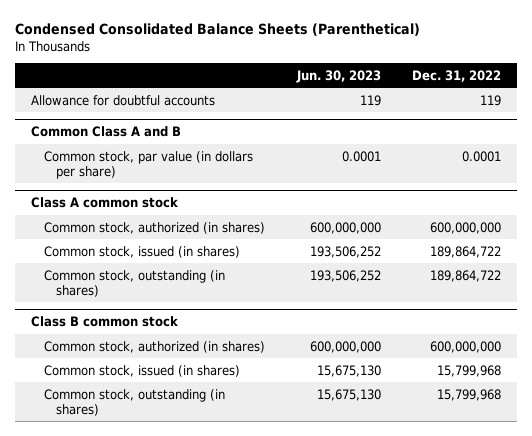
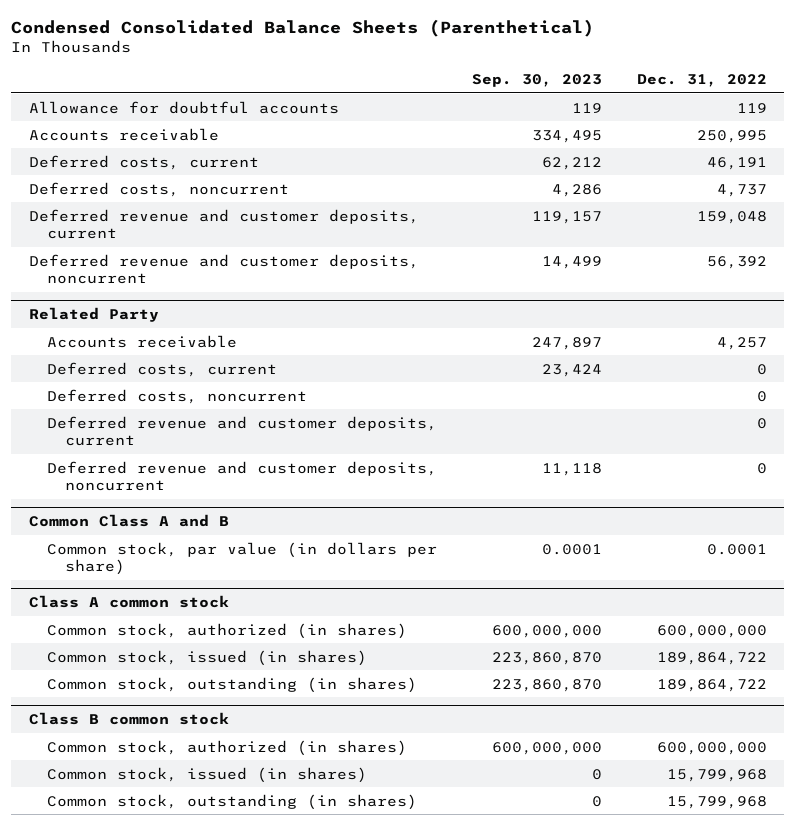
[295,69,381,83] Jun. 30, 2023 -> none
none -> [471,74,602,88] Sep. 30, 2023
none -> [28,127,219,141] Accounts receivable
none -> [28,154,259,170] Deferred costs, current
none -> [28,181,289,197] Deferred costs, noncurrent
none -> [28,208,419,240] Deferred revenue and customer deposits, current
none -> [28,253,419,285] Deferred revenue and customer deposits, noncurrent
none -> [28,307,159,323] Related Party
none -> [46,334,237,348] Accounts receivable
none -> [46,361,277,377] Deferred costs, current
none -> [46,388,307,404] Deferred costs, noncurrent
none -> [46,415,437,447] Deferred revenue and customer deposits, current
none -> [46,460,437,492] Deferred revenue and customer deposits, noncurrent

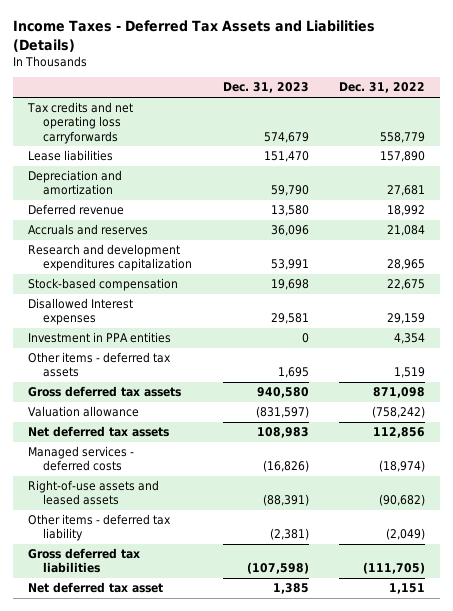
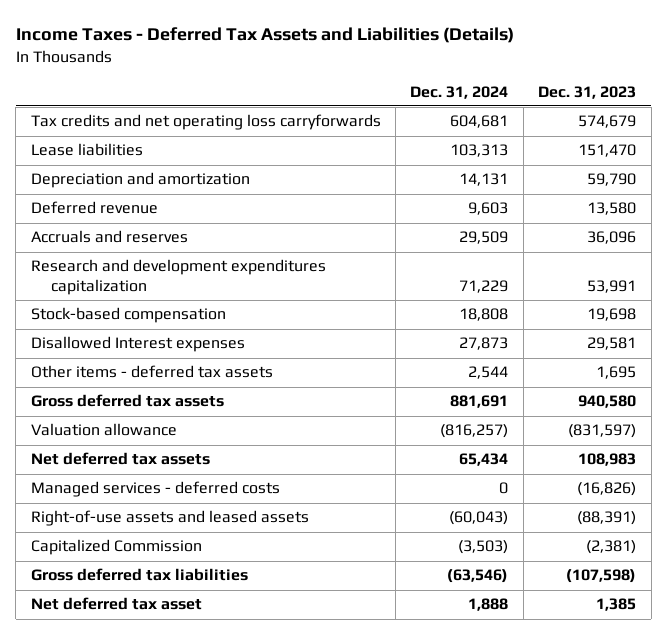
[338,82,425,94] Dec. 31, 2022 -> none
none -> [410,85,509,99] Dec. 31, 2024
[28,332,172,344] Investment in PPA entities -> none
[28,514,172,542] Other items - deferred tax liability -> [30,539,202,556] Capitalized Commission

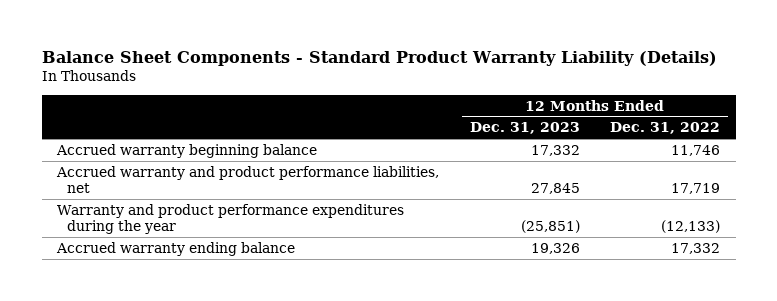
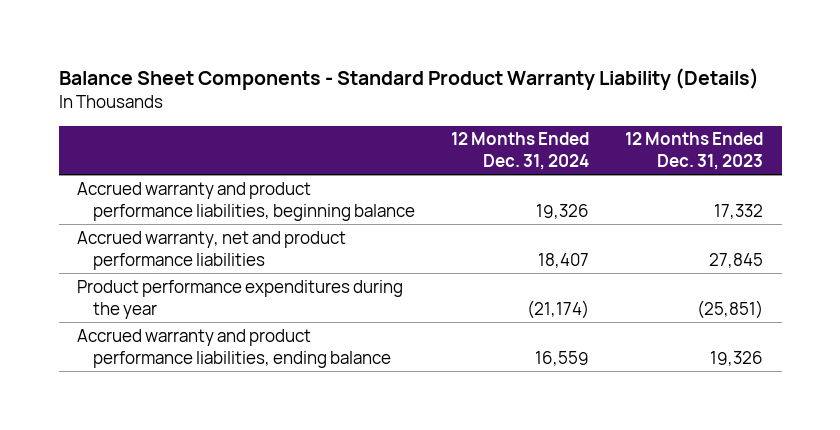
[610,122,721,135] Dec. 31, 2022 -> none
none -> [451,132,590,171] 12 Months Ended Dec. 31, 2024
[56,143,318,158] Accrued warranty beginning balance -> [76,181,415,221] Accrued warranty and product performance liabilities, beginning balance
[56,165,440,194] Accrued warranty and product performance liabilities, net -> [76,230,346,270] Accrued warranty, net and product performance liabilities
[57,203,405,235] Warranty and product performance expenditures during the year -> [76,279,403,319] Product performance expenditures during the year
[56,241,296,256] Accrued warranty ending balance -> [76,328,391,368] Accrued warranty and product performance liabilities, ending balance

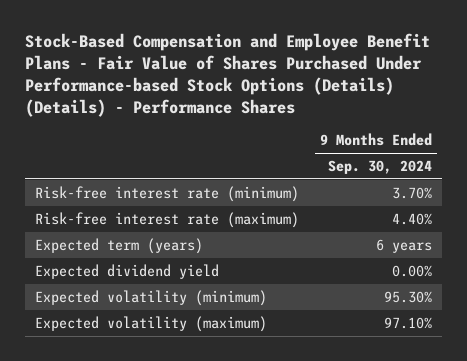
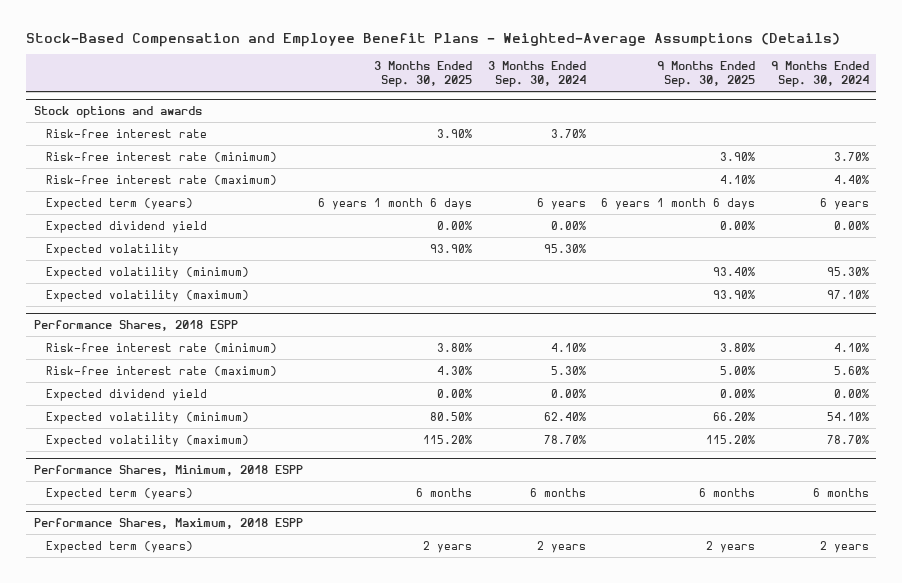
[24,32,430,118] Stock-Based Compensation and Employee Benefit Plans - Fair Value of Shares Purchased Under Performance-based Stock Options (Details) (Details) - Performance Shares -> [25,33,840,48] Stock-Based Compensation and Employee Benefit Plans - Weighted-Average Assumptions (Details)
none -> [374,60,473,88] 3 Months Ended Sep. 30, 2025
none -> [487,60,586,88] 3 Months Ended Sep. 30, 2024
none -> [657,60,756,88] 9 Months Ended Sep. 30, 2025
none -> [33,105,202,118] Stock options and awards
none -> [45,128,207,138] Risk-free interest rate
none -> [45,243,179,256] Expected volatility
none -> [33,319,238,331] Performance Shares, 2018 ESPP
none -> [45,342,277,353] Risk-free interest rate (minimum)
none -> [45,365,277,376] Risk-free interest rate (maximum)
none -> [45,388,207,401] Expected dividend yield
none -> [45,411,249,424] Expected volatility (minimum)
none -> [45,434,249,447] Expected volatility (maximum)
none -> [33,464,303,476] Performance Shares, Minimum, 2018 ESPP
none -> [45,487,193,500] Expected term (years)
none -> [33,517,303,529] Performance Shares, Maximum, 2018 ESPP
none -> [45,540,193,553] Expected term (years)

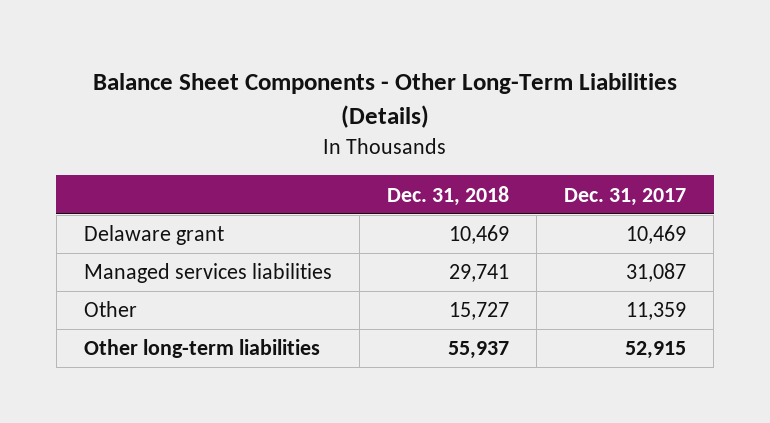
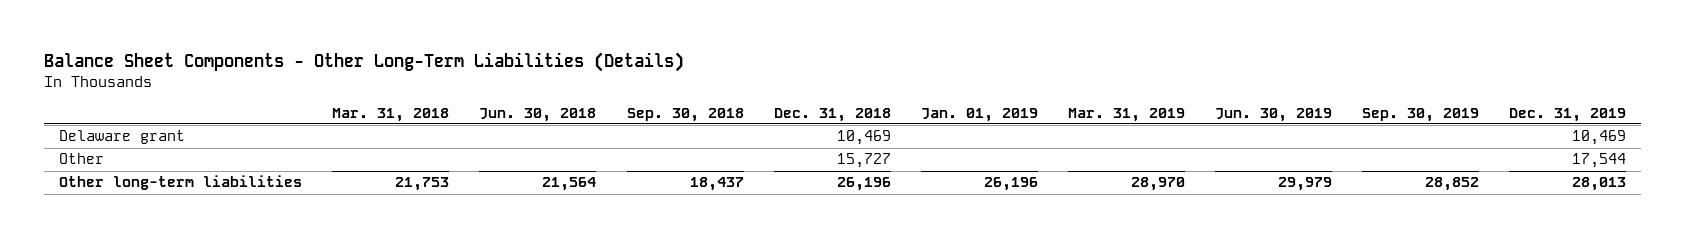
[564,187,687,206] Dec. 31, 2017 -> none
none -> [332,107,450,122] Mar. 31, 2018
none -> [479,107,597,122] Jun. 30, 2018
none -> [626,107,744,122] Sep. 30, 2018
none -> [920,107,1038,122] Jan. 01, 2019
none -> [1067,107,1185,122] Mar. 31, 2019
none -> [1215,107,1333,122] Jun. 30, 2019
none -> [1362,107,1480,122] Sep. 30, 2019
none -> [1509,107,1627,122] Dec. 31, 2019
[84,263,333,284] Managed services liabilities -> none
[448,341,510,360] 55,937 -> [836,177,891,192] 26,196

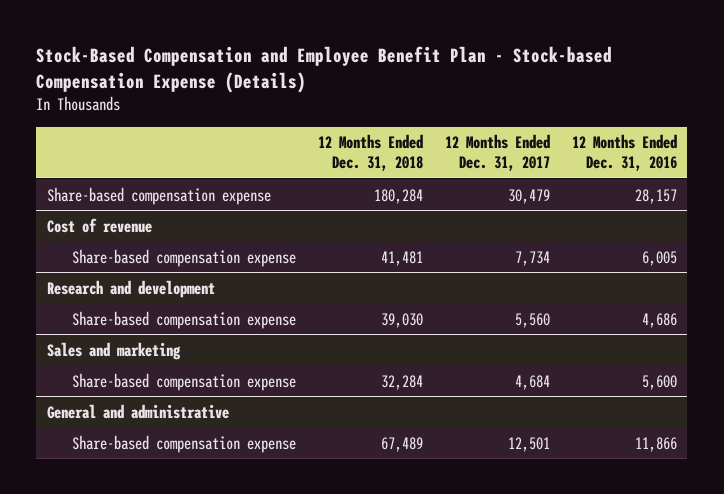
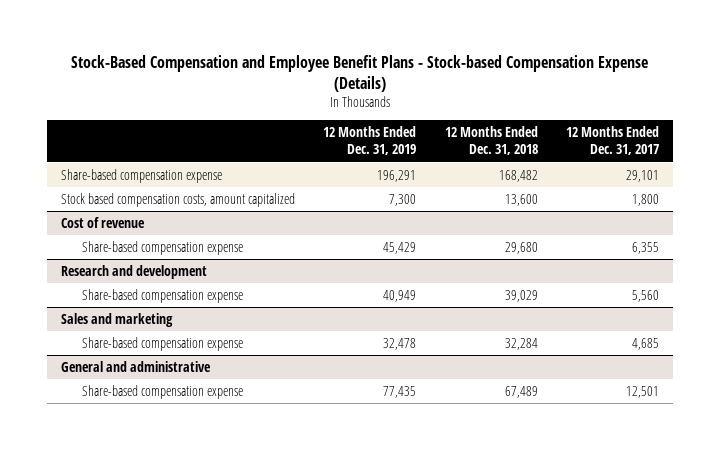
[36,46,613,93] Stock-Based Compensation and Employee Benefit Plan - Stock-based Compensation Expense (Details) -> [70,54,648,92] Stock-Based Compensation and Employee Benefit Plans - Stock-based Compensation Expense (Details)
[571,134,677,171] 12 Months Ended Dec. 31, 2016 -> none
none -> [323,126,417,156] 12 Months Ended Dec. 31, 2019
[373,188,423,204] 180,284 -> [498,169,538,182] 168,482
[507,188,550,204] 30,479 -> [625,169,659,182] 29,101
none -> [61,192,296,207] Stock based compensation costs, amount capitalized
[380,250,423,266] 41,481 -> [504,241,538,254] 29,680
[514,250,550,266] 7,734 -> [631,241,659,254] 6,355
[380,312,423,328] 39,030 -> [504,289,538,302] 39,029
[514,374,550,390] 4,684 -> [631,337,659,350] 4,685

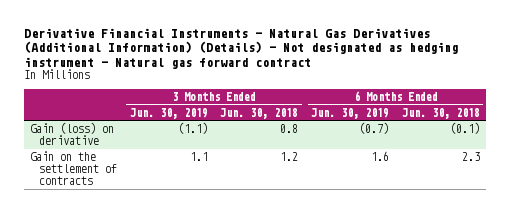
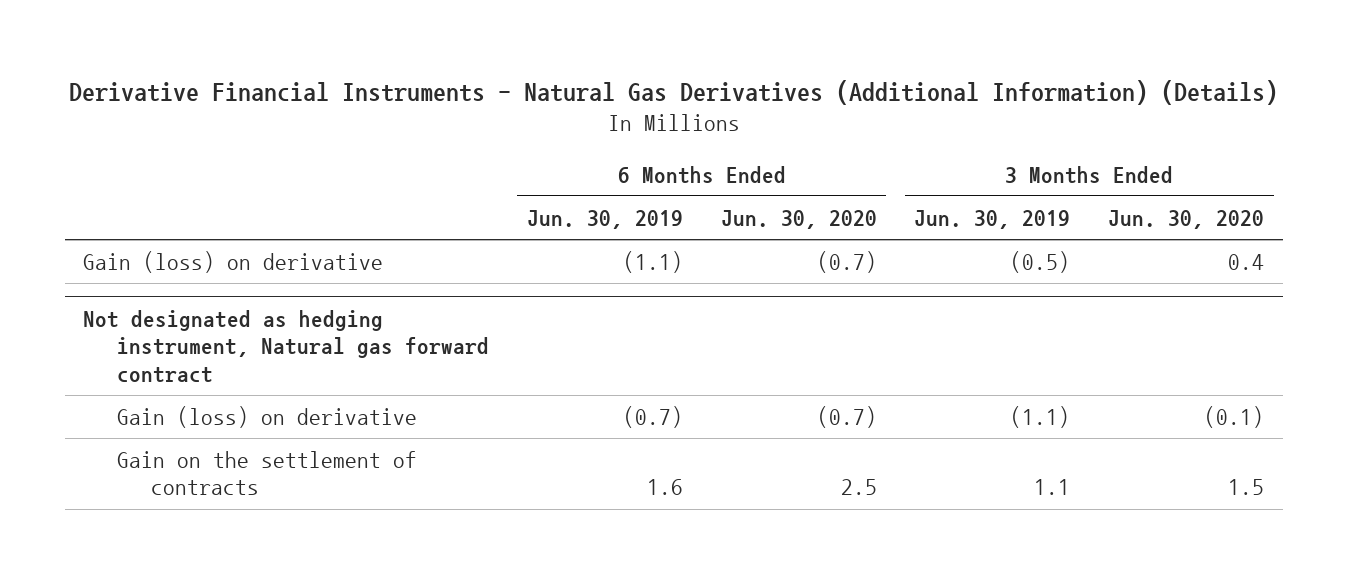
[23,27,458,69] Derivative Financial Instruments - Natural Gas Derivatives (Additional Information) (Details) - Not designated as hedging instrument - Natural gas forward contract -> [68,79,1278,105] Derivative Financial Instruments - Natural Gas Derivatives (Additional Information) (Details)
[220,107,299,119] Jun. 30, 2018 -> none
[401,107,480,119] Jun. 30, 2018 -> none
none -> [720,209,877,229] Jun. 30, 2020
none -> [1108,209,1265,229] Jun. 30, 2020
none -> [83,250,384,273] Gain (loss) on derivative
none -> [83,309,489,383] Not designated as hedging instrument, Natural gas forward contract

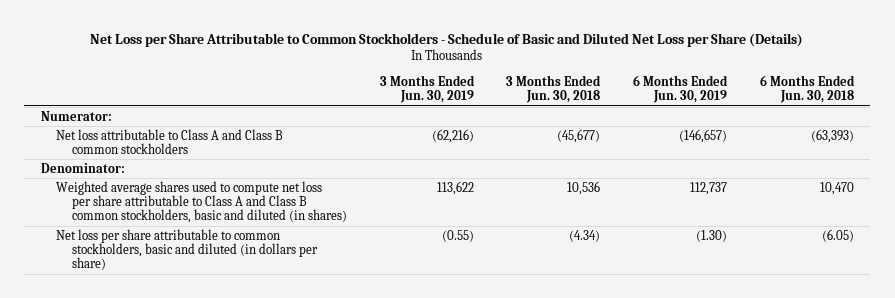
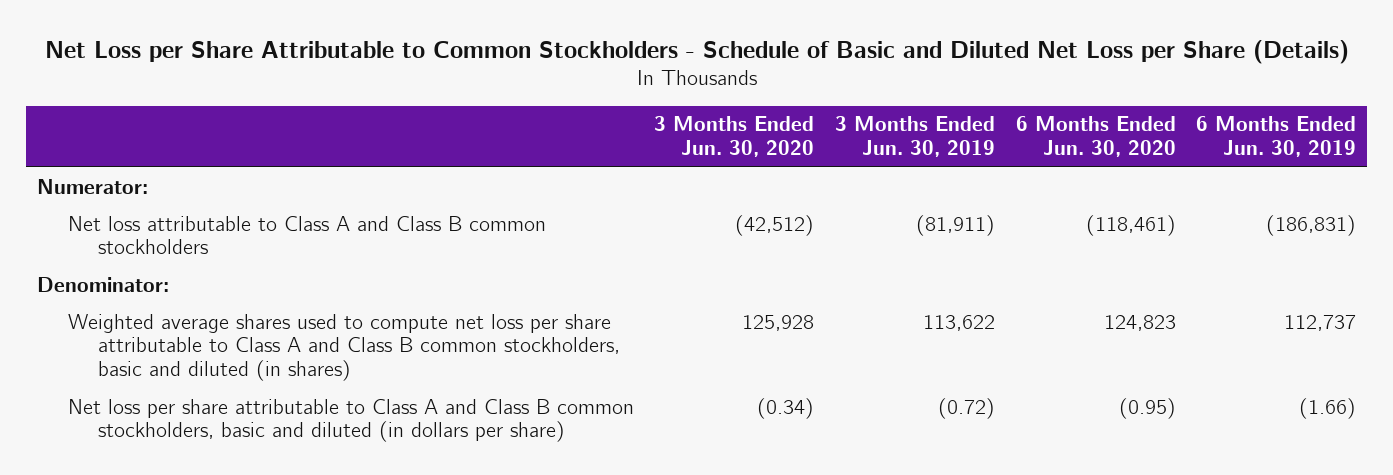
[506,75,602,104] 3 Months Ended Jun. 30, 2018 -> none
[759,75,855,104] 6 Months Ended Jun. 30, 2018 -> none
none -> [654,116,815,158] 3 Months Ended Jun. 30, 2020
none -> [1015,116,1176,158] 6 Months Ended Jun. 30, 2020
[431,128,474,143] (62,216) -> [915,214,995,236] (81,911)
[679,128,728,143] (146,657) -> [1266,214,1357,236] (186,831)
[56,228,318,271] Net loss per share attributable to common stockholders, basic and diluted (in dollars per share) -> [67,398,634,443] Net loss per share attributable to Class A and Class B common stockholders, basic and diluted (in dollars per share)
[441,229,474,242] (0.55) -> [937,397,995,419] (0.72)
[696,229,728,242] (1.30) -> [1299,397,1357,419] (1.66)

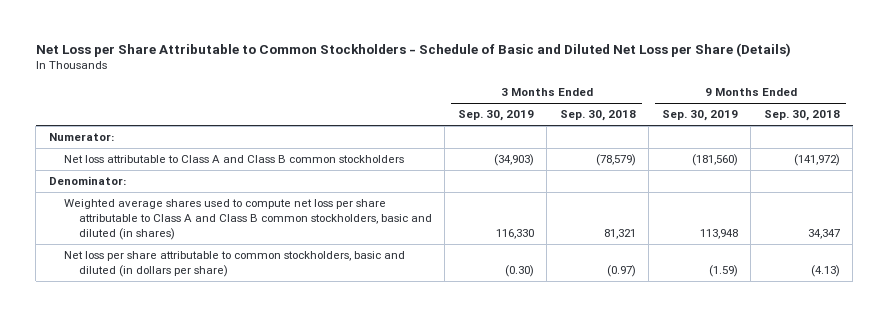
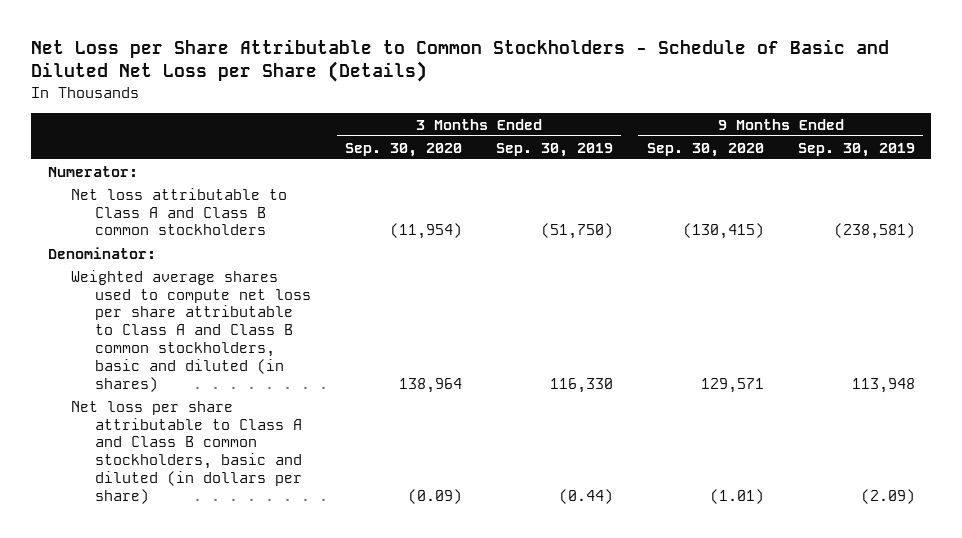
[559,110,636,122] Sep. 30, 2018 -> none
[763,110,840,122] Sep. 30, 2018 -> none
none -> [345,142,463,157] Sep. 30, 2020
none -> [646,142,764,157] Sep. 30, 2020
[493,154,534,167] (34,903) -> [540,223,613,240] (51,750)
[691,154,738,167] (181,560) -> [833,223,915,240] (238,581)
[63,251,405,277] Net loss per share attributable to common stockholders, basic and diluted (in dollars per share) -> [71,400,303,504] Net loss per share attributable to Class A and Class B common stockholders, basic and diluted (in dollars per share)
[504,264,534,277] (0.30) -> [558,488,613,504] (0.44)
[708,264,738,277] (1.59) -> [860,488,915,504] (2.09)

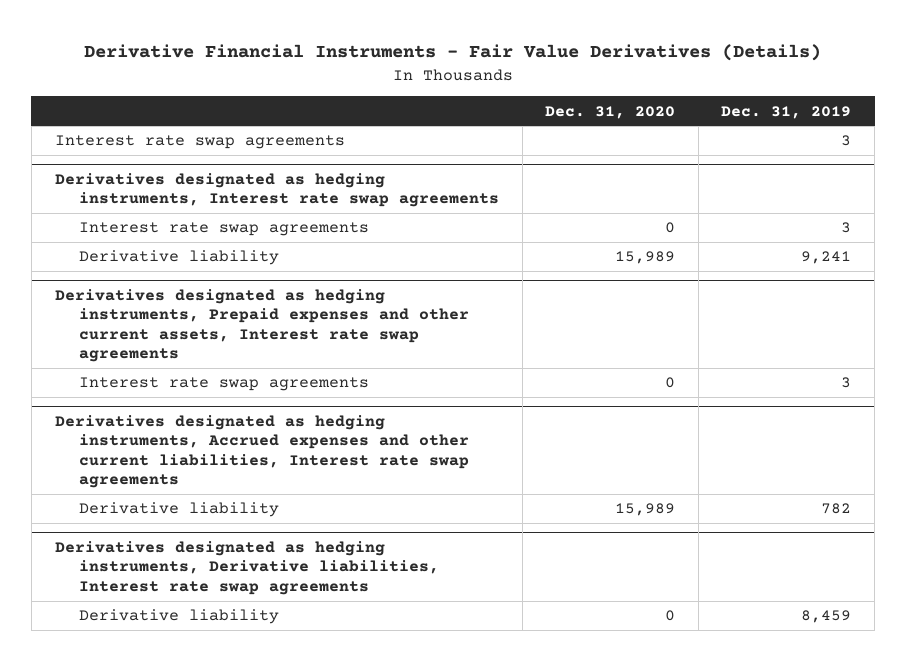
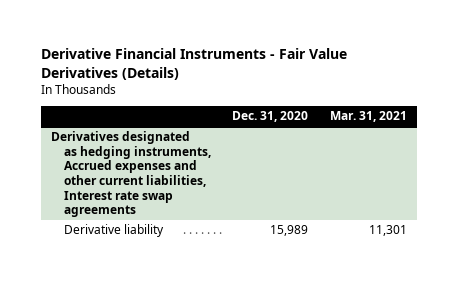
[721,105,852,119] Dec. 31, 2019 -> none
none -> [329,111,407,123] Mar. 31, 2021
[54,135,345,150] Interest rate swap agreements -> none
[54,173,499,208] Derivatives designated as hedging instruments, Interest rate swap agreements -> none
[78,222,369,237] Interest rate swap agreements -> none
[78,250,279,266] Derivative liability -> none
[54,289,469,363] Derivatives designated as hedging instruments, Prepaid expenses and other current assets, Interest rate swap agreements -> none
[78,377,369,392] Interest rate swap agreements -> none
[54,541,439,595] Derivatives designated as hedging instruments, Derivative liabilities, Interest rate swap agreements -> none
[78,609,279,625] Derivative liability -> none

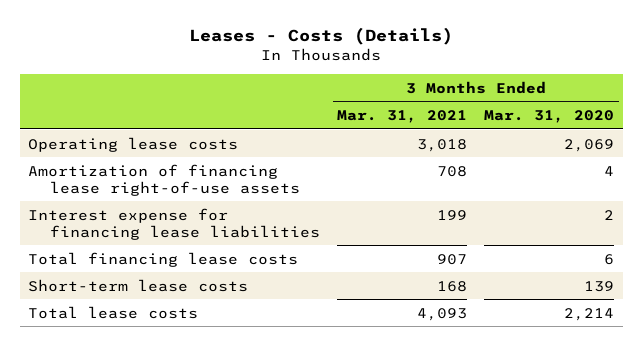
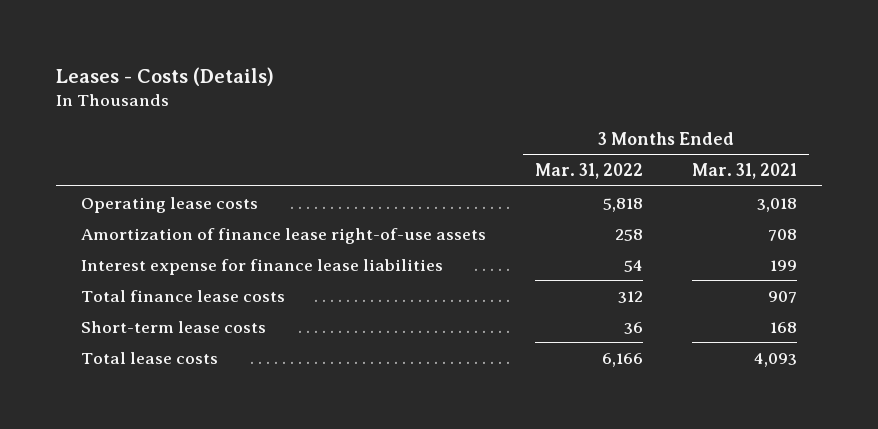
[484,109,615,123] Mar. 31, 2020 -> none
none -> [534,163,643,180] Mar. 31, 2022
[28,163,300,196] Amortization of financing lease right-of-use assets -> [80,227,486,244] Amortization of finance lease right-of-use assets
[28,207,320,240] Interest expense for financing lease liabilities -> [80,258,443,275] Interest expense for finance lease liabilities
[28,251,299,267] Total financing lease costs -> [80,289,285,302] Total finance lease costs

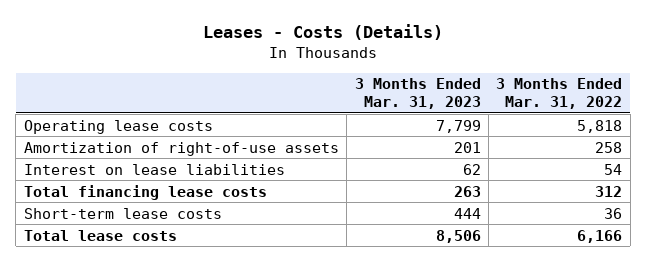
[692,163,798,180] Mar. 31, 2021 -> none
none -> [354,78,481,109] 3 Months Ended Mar. 31, 2023
[80,227,486,244] Amortization of finance lease right-of-use assets -> [23,141,339,156] Amortization of right-of-use assets
[80,258,443,275] Interest expense for finance lease liabilities -> [23,163,285,175] Interest on lease liabilities
[80,289,285,302] Total finance lease costs -> [23,184,267,200] Total financing lease costs

